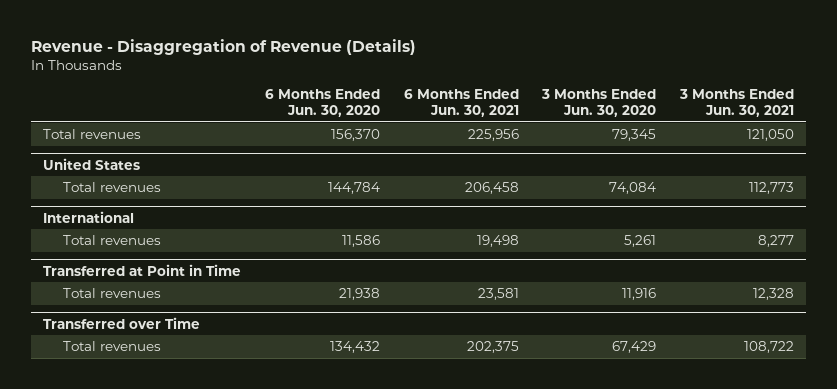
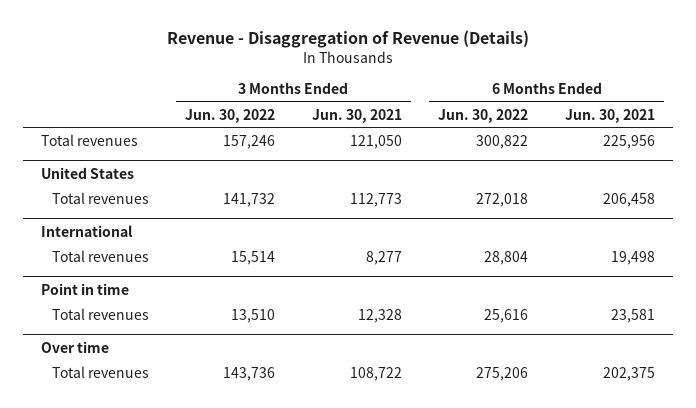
[264,89,380,117] 6 Months Ended Jun. 30, 2020 -> none
[541,89,657,117] 3 Months Ended Jun. 30, 2020 -> none
none -> [185,108,276,123] Jun. 30, 2022
none -> [438,108,529,123] Jun. 30, 2022
[43,263,242,276] Transferred at Point in Time -> [40,282,129,295] Point in time
[43,316,201,329] Transferred over Time -> [40,340,109,353] Over time

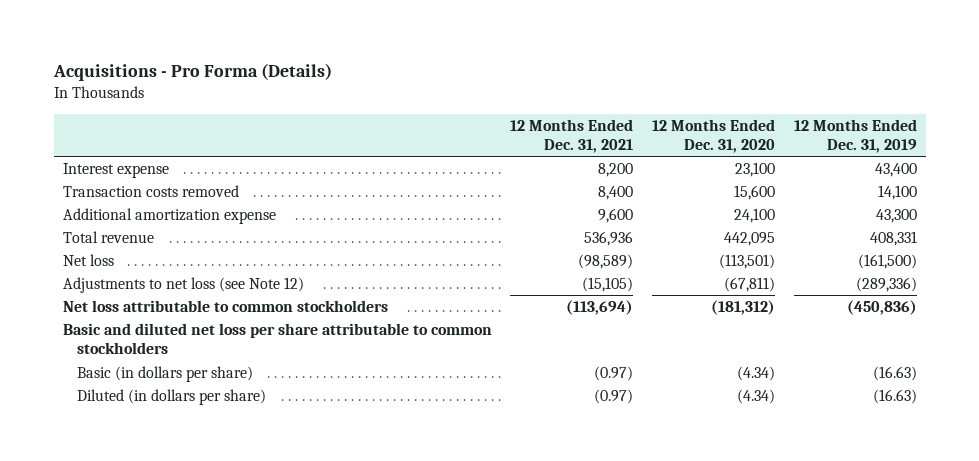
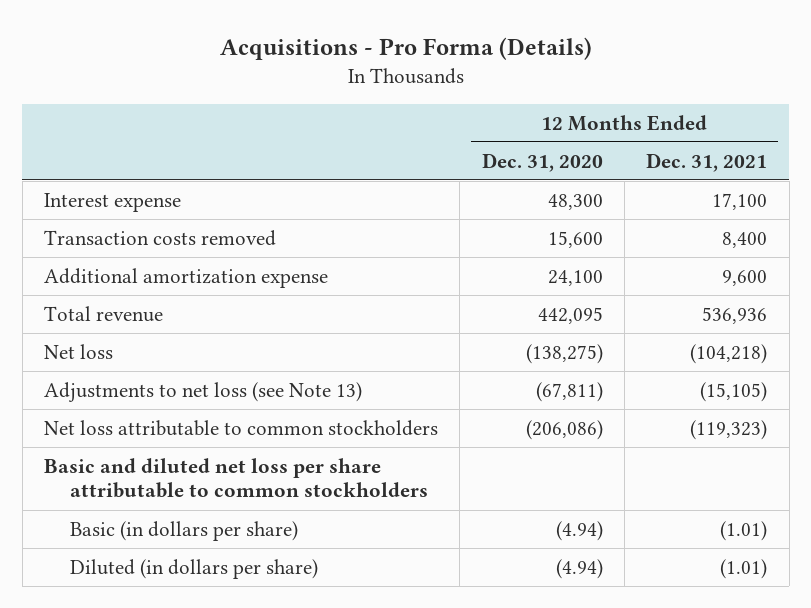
[793,118,917,153] 12 Months Ended Dec. 31, 2019 -> none
[598,162,634,177] 8,200 -> [712,192,768,210] 17,100
[735,161,776,177] 23,100 -> [547,193,603,210] 48,300
[578,253,634,269] (98,589) -> [690,343,768,364] (104,218)
[719,253,776,269] (113,501) -> [525,343,603,364] (138,275)
[62,276,304,293] Adjustments to net loss (see Note 12) -> [44,381,363,402] Adjustments to net loss (see Note 13)
[566,299,634,315] (113,694) -> [690,419,768,440] (119,323)
[711,299,776,315] (181,312) -> [525,419,603,440] (206,086)
[594,365,634,381] (0.97) -> [720,520,768,541] (1.01)
[737,365,776,381] (4.34) -> [555,520,603,541] (4.94)
[594,388,634,404] (0.97) -> [720,558,768,579] (1.01)
[737,388,776,404] (4.34) -> [555,558,603,579] (4.94)

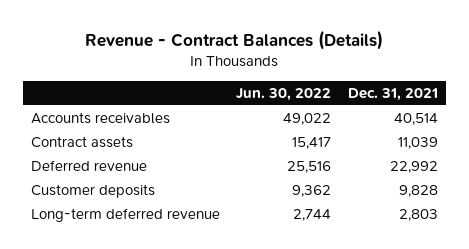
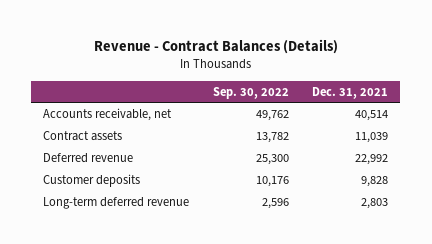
[236,87,332,101] Jun. 30, 2022 -> none
none -> [212,86,289,99] Sep. 30, 2022
[31,111,171,124] Accounts receivables -> [43,107,173,121] Accounts receivable, net

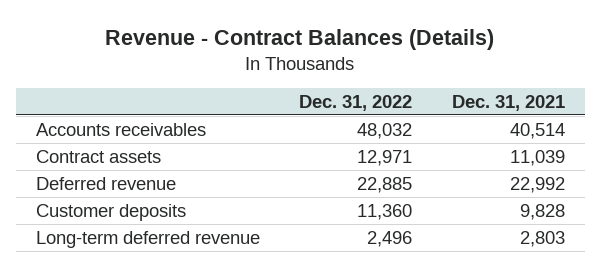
[212,86,289,99] Sep. 30, 2022 -> none
none -> [299,94,413,111] Dec. 31, 2022
[43,107,173,121] Accounts receivable, net -> [35,122,206,136] Accounts receivables

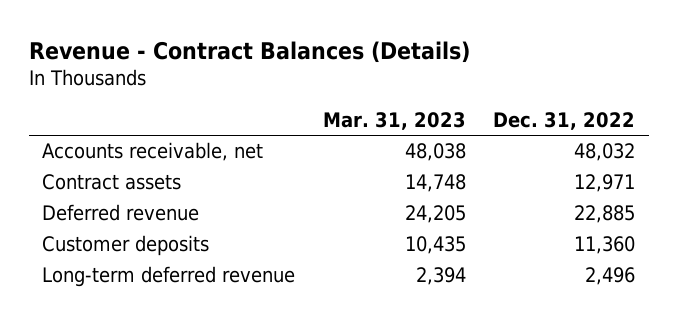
[451,94,565,111] Dec. 31, 2021 -> none
none -> [322,112,466,131] Mar. 31, 2023
[35,122,206,136] Accounts receivables -> [42,142,264,162] Accounts receivable, net

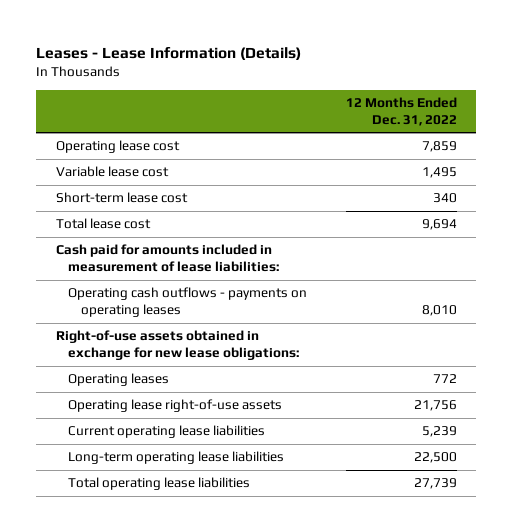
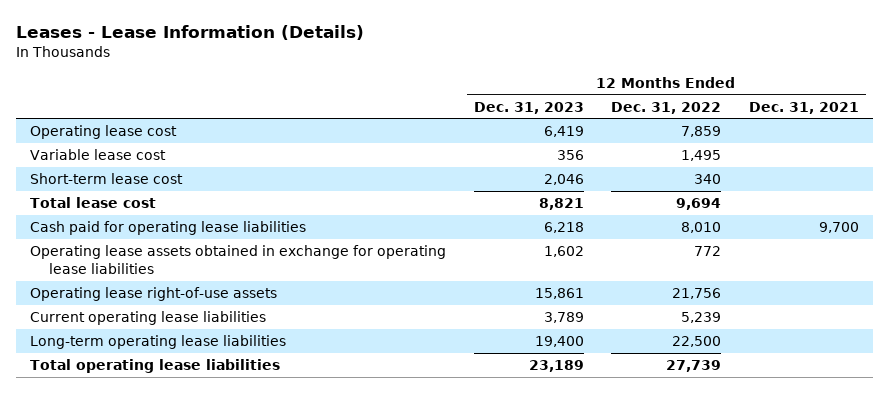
none -> [473,101,584,114] Dec. 31, 2023
none -> [749,101,860,114] Dec. 31, 2021
[55,244,280,273] Cash paid for amounts included in measurement of lease liabilities: -> none
[55,330,300,361] Right-of-use assets obtained in exchange for new lease obligations: -> none
[68,287,308,318] Operating cash outflows - payments on operating leases -> [29,220,306,235] Cash paid for operating lease liabilities
[68,373,170,387] Operating leases -> [29,244,446,275] Operating lease assets obtained in exchange for operating lease liabilities

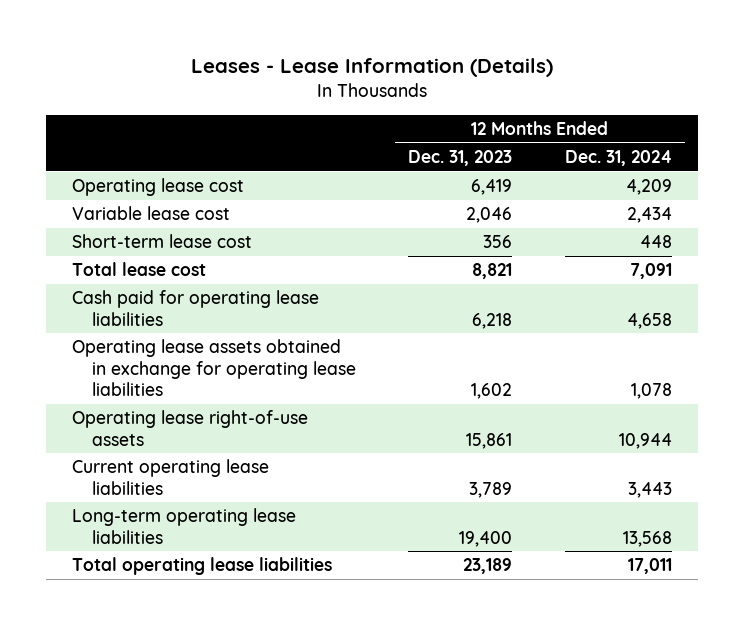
[611,101,722,114] Dec. 31, 2022 -> none
[749,101,860,114] Dec. 31, 2021 -> none
none -> [564,150,672,167] Dec. 31, 2024
[556,149,584,160] 356 -> [466,207,513,224] 2,046
[543,173,584,185] 2,046 -> [483,235,513,249] 356

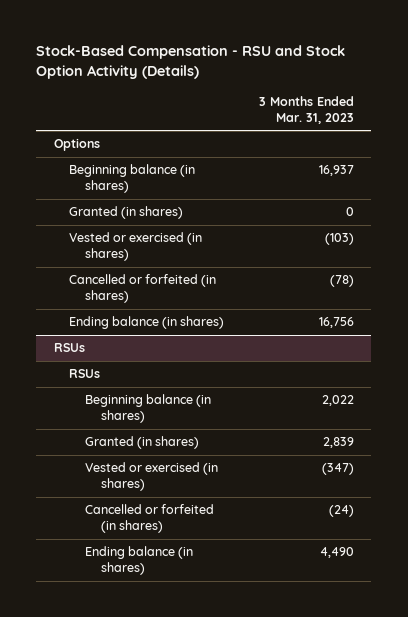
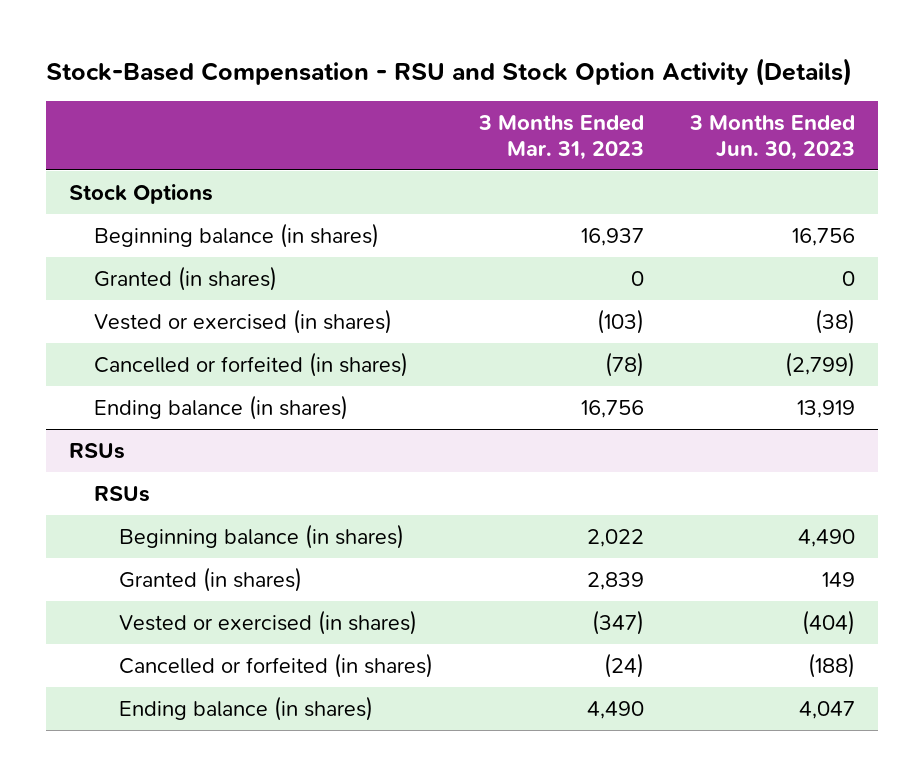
none -> [688,115,855,160] 3 Months Ended Jun. 30, 2023
[53,138,100,152] Options -> [68,183,213,204] Stock Options

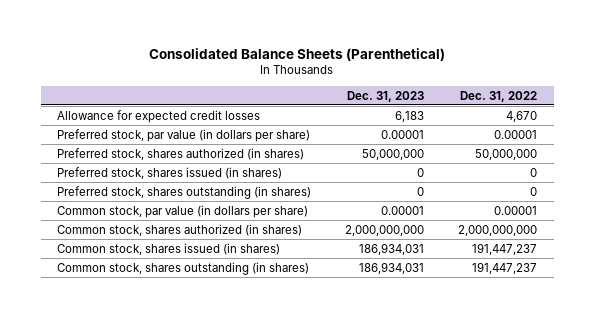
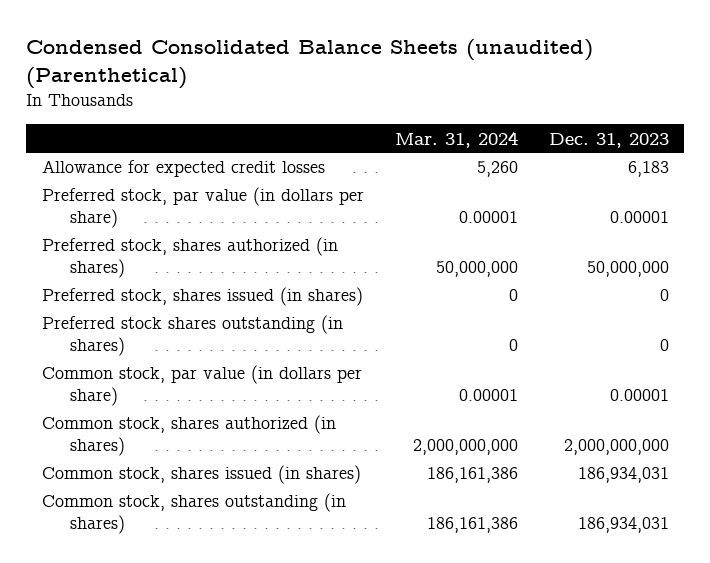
[149,47,446,61] Consolidated Balance Sheets (Parenthetical) -> [25,38,593,90] Condensed Consolidated Balance Sheets (unaudited) (Parenthetical)
[459,90,537,102] Dec. 31, 2022 -> none
none -> [394,130,518,148] Mar. 31, 2024
[57,185,312,199] Preferred stock, shares outstanding (in shares) -> [41,315,343,357] Preferred stock shares outstanding (in shares)

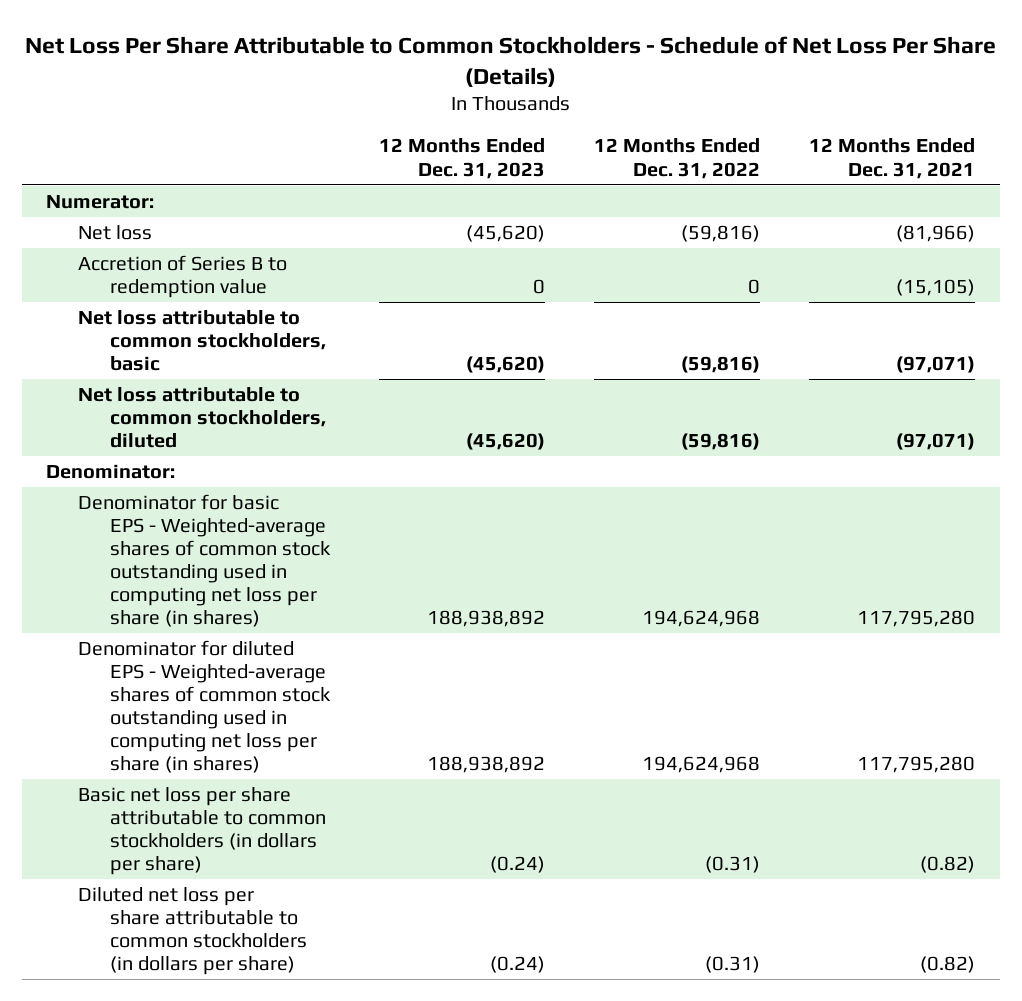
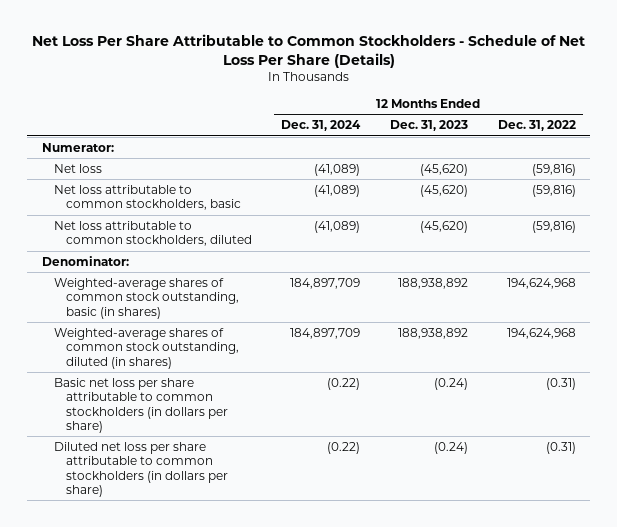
[809,138,976,179] 12 Months Ended Dec. 31, 2021 -> none
none -> [281,120,362,132] Dec. 31, 2024
[77,255,287,299] Accretion of Series B to redemption value -> none
[77,494,331,628] Denominator for basic EPS - Weighted-average shares of common stock outstanding used in computing net loss per share (in shares) -> [53,277,239,319] Weighted-average shares of common stock outstanding, basic (in shares)
[77,640,331,774] Denominator for diluted EPS - Weighted-average shares of common stock outstanding used in computing net loss per share (in shares) -> [53,327,239,369] Weighted-average shares of common stock outstanding, diluted (in shares)

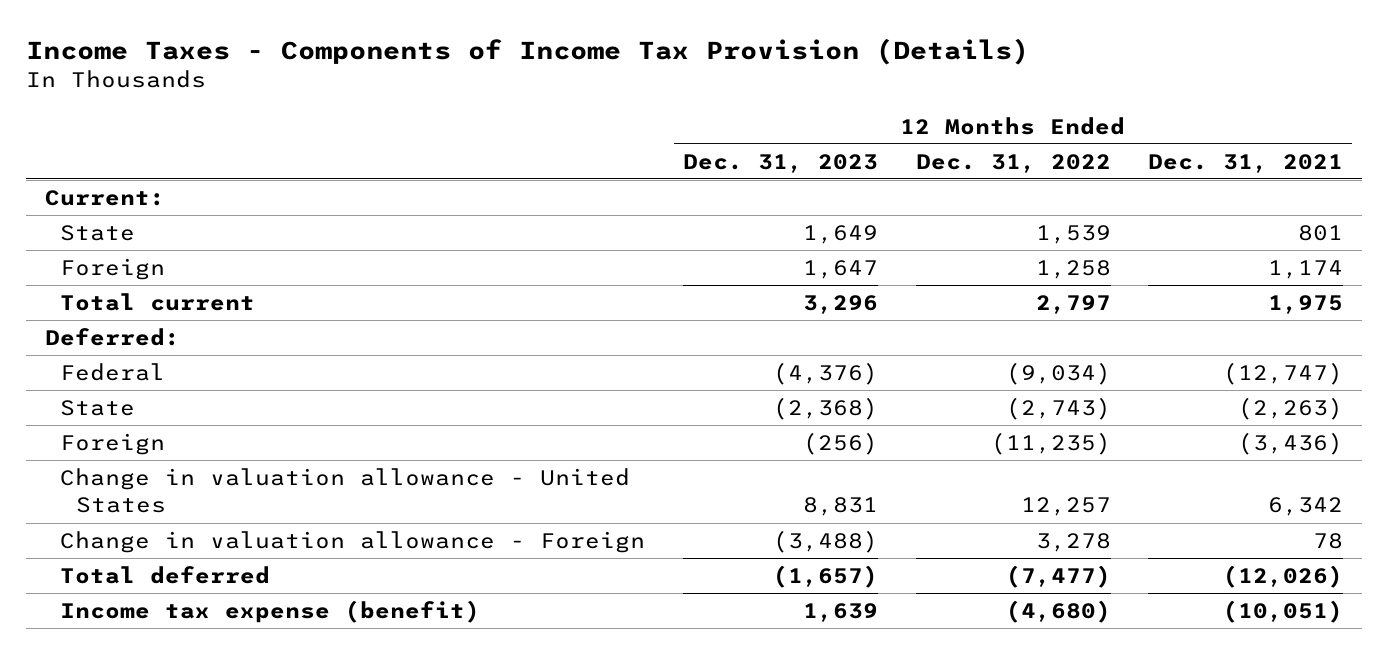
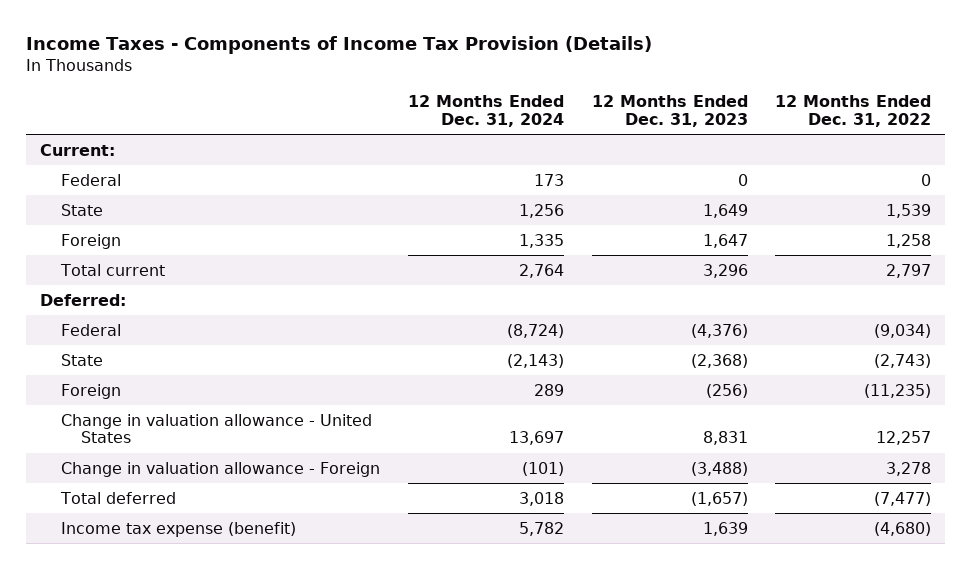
[1148,153,1344,173] Dec. 31, 2021 -> none
none -> [407,95,564,127] 12 Months Ended Dec. 31, 2024
none -> [60,173,121,186] Federal

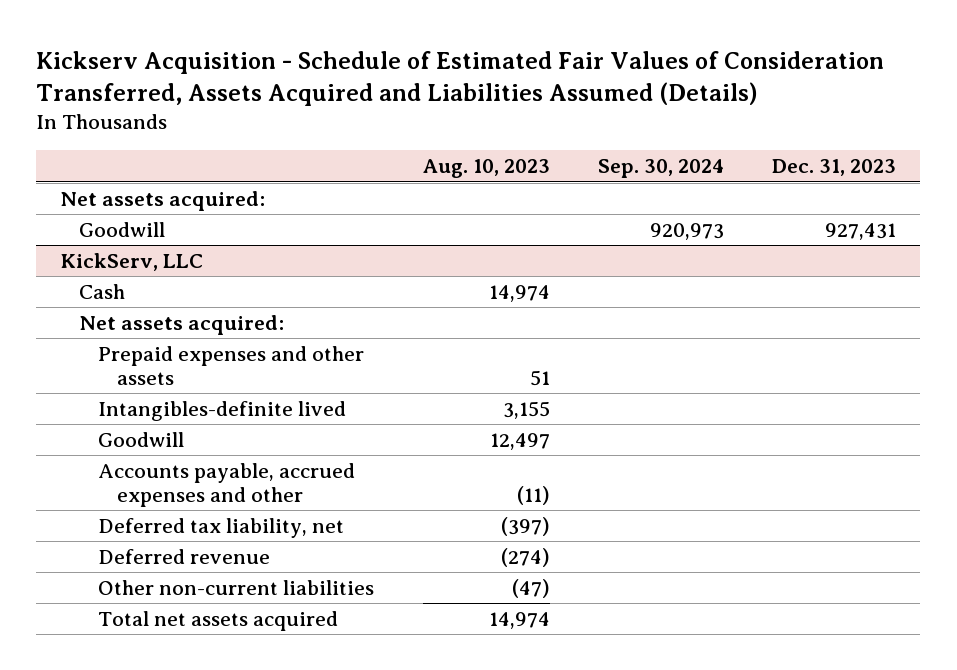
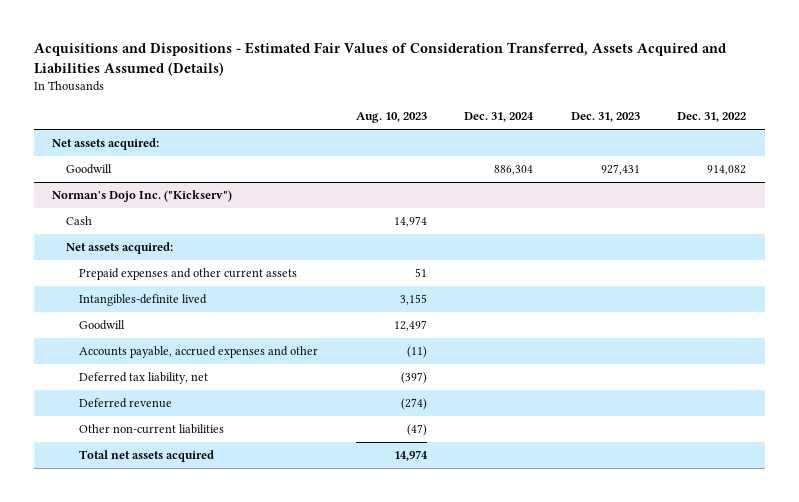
[36,50,885,107] Kickserv Acquisition - Schedule of Estimated Fair Values of Consideration Transferred, Assets Acquired and Liabilities Assumed (Details) -> [33,42,726,77] Acquisitions and Dispositions - Estimated Fair Values of Consideration Transferred, Assets Acquired and Liabilities Assumed (Details)
[598,159,725,179] Sep. 30, 2024 -> none
none -> [464,112,535,123] Dec. 31, 2024
none -> [677,112,747,123] Dec. 31, 2022
[60,252,204,271] KickServ, LLC -> [52,190,233,203] Norman's Dojo Inc. ("Kickserv")
[98,345,365,386] Prepaid expenses and other assets -> [79,268,298,281] Prepaid expenses and other current assets

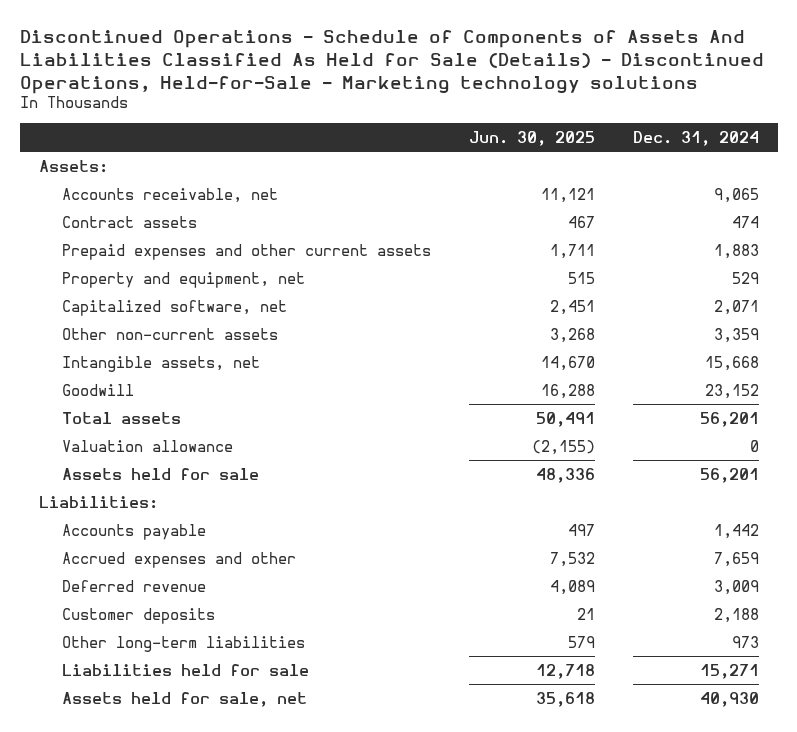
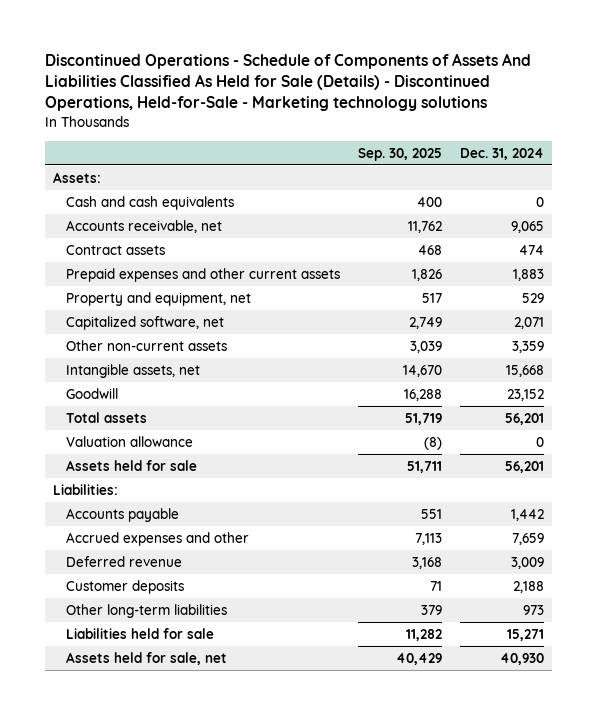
[469,130,596,146] Jun. 30, 2025 -> none
none -> [357,147,442,161] Sep. 30, 2025
none -> [66,196,235,211] Cash and cash equivalents

